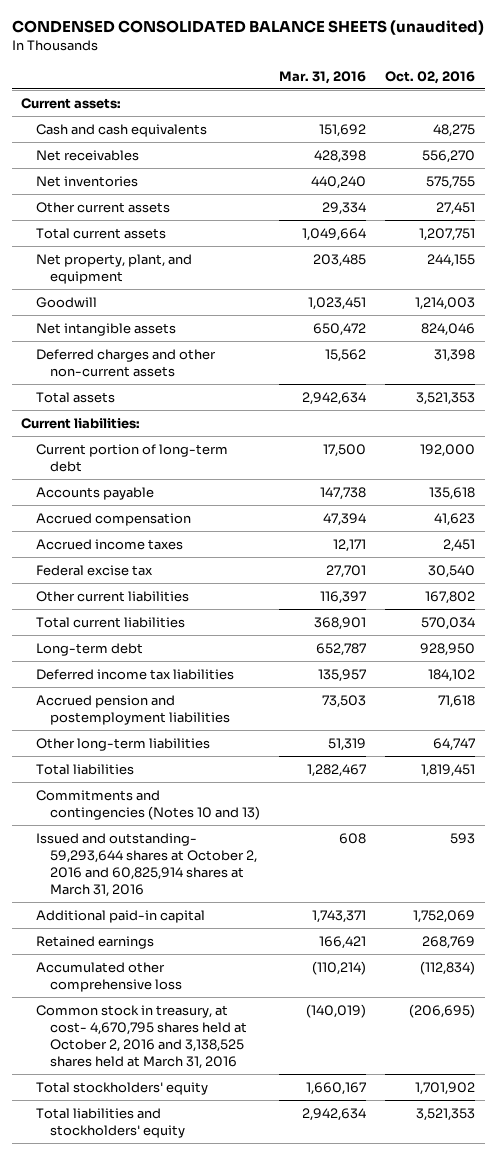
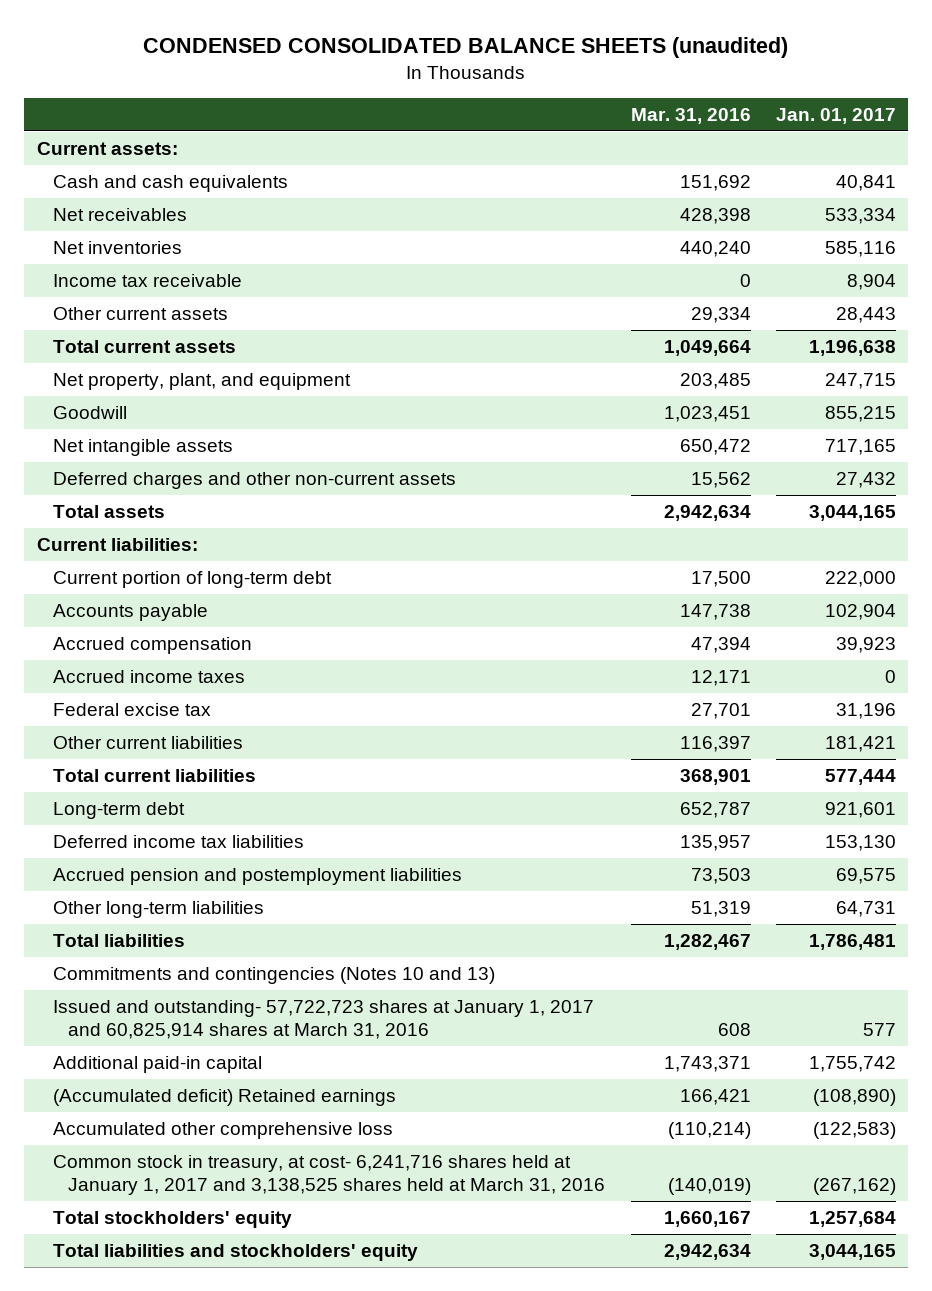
[385,70,476,84] Oct. 02, 2016 -> none
none -> [775,107,896,124] Jan. 01, 2017
none -> [52,273,242,287] Income tax receivable
[35,832,257,897] Issued and outstanding- 59,293,644 shares at October 2, 2016 and 60,825,914 shares at March 31, 2016 -> [52,999,594,1040] Issued and outstanding- 57,722,723 shares at January 1, 2017 and 60,825,914 shares at March 31, 2016
[35,935,154,949] Retained earnings -> [52,1088,396,1106] (Accumulated deficit) Retained earnings
[35,1004,247,1069] Common stock in treasury, at cost- 4,670,795 shares held at October 2, 2016 and 3,138,525 shares held at March 31, 2016 -> [52,1154,606,1196] Common stock in treasury, at cost- 6,241,716 shares held at January 1, 2017 and 3,138,525 shares held at March 31, 2016

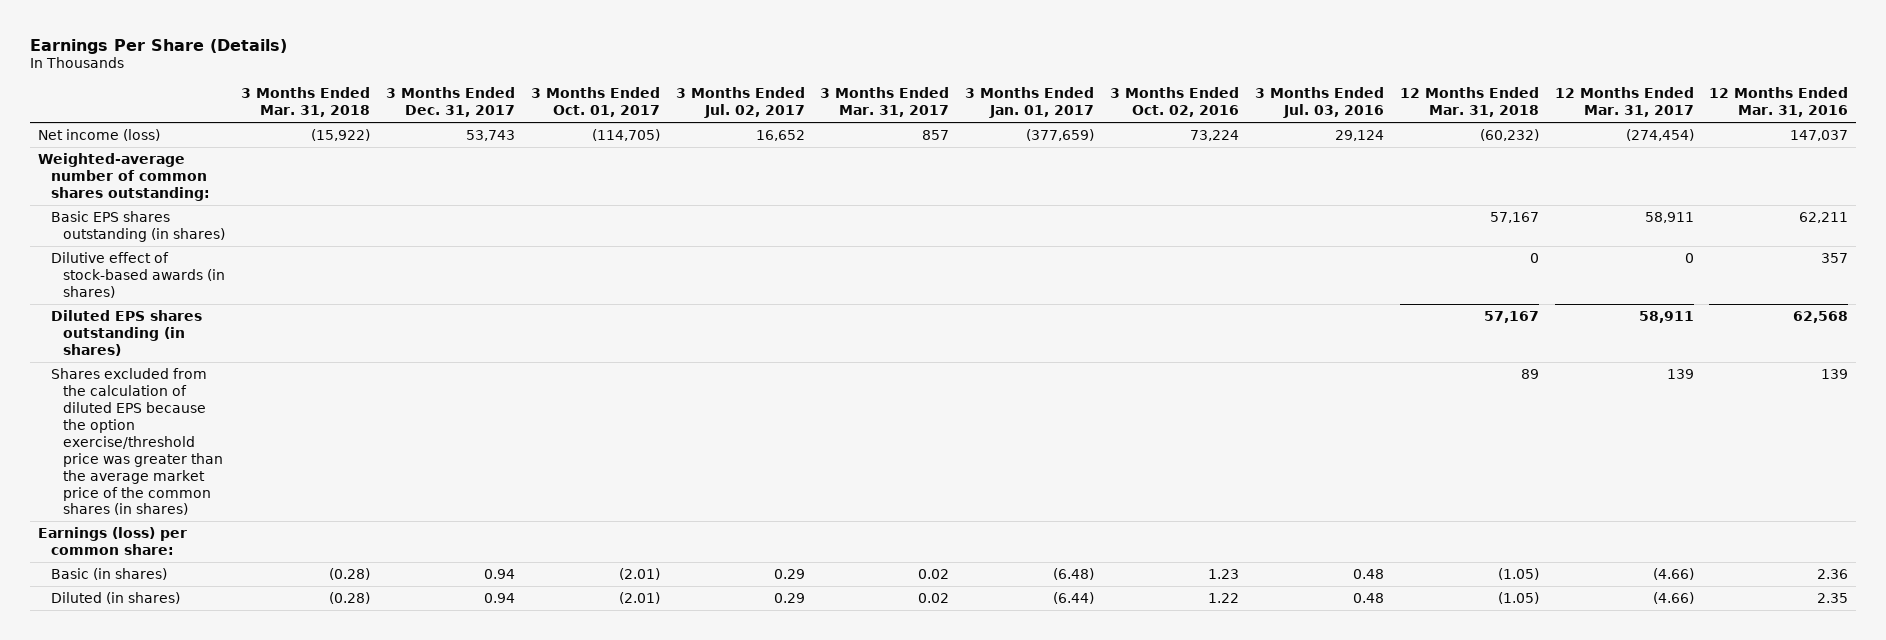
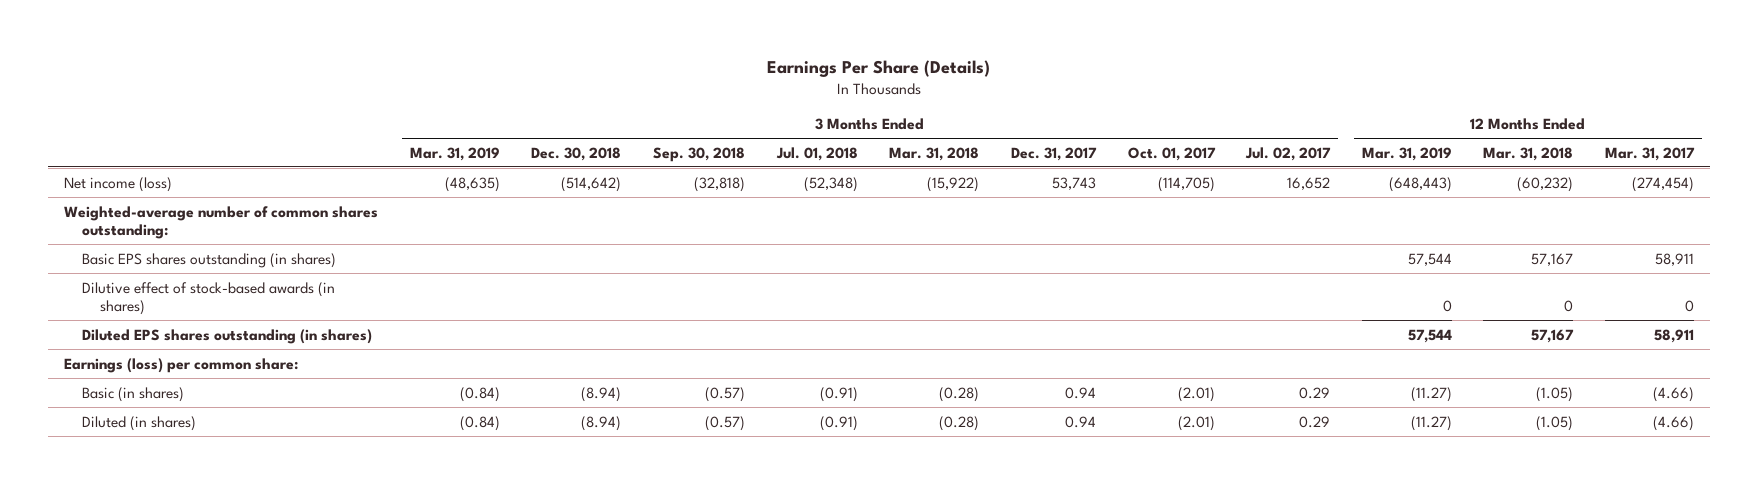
[820,87,950,118] 3 Months Ended Mar. 31, 2017 -> none
[965,87,1095,119] 3 Months Ended Jan. 01, 2017 -> none
[1110,87,1240,118] 3 Months Ended Oct. 02, 2016 -> none
[1254,87,1384,119] 3 Months Ended Jul. 03, 2016 -> none
[1709,87,1849,118] 12 Months Ended Mar. 31, 2016 -> none
none -> [409,146,500,161] Mar. 31, 2019
none -> [531,146,622,161] Dec. 30, 2018
none -> [653,146,746,162] Sep. 30, 2018
none -> [775,146,858,161] Jul. 01, 2018
none -> [1361,146,1452,161] Mar. 31, 2019
[50,367,224,516] Shares excluded from the calculation of diluted EPS because the option exercise/threshold price was greater than the average market price of the common shares (in shares) -> none

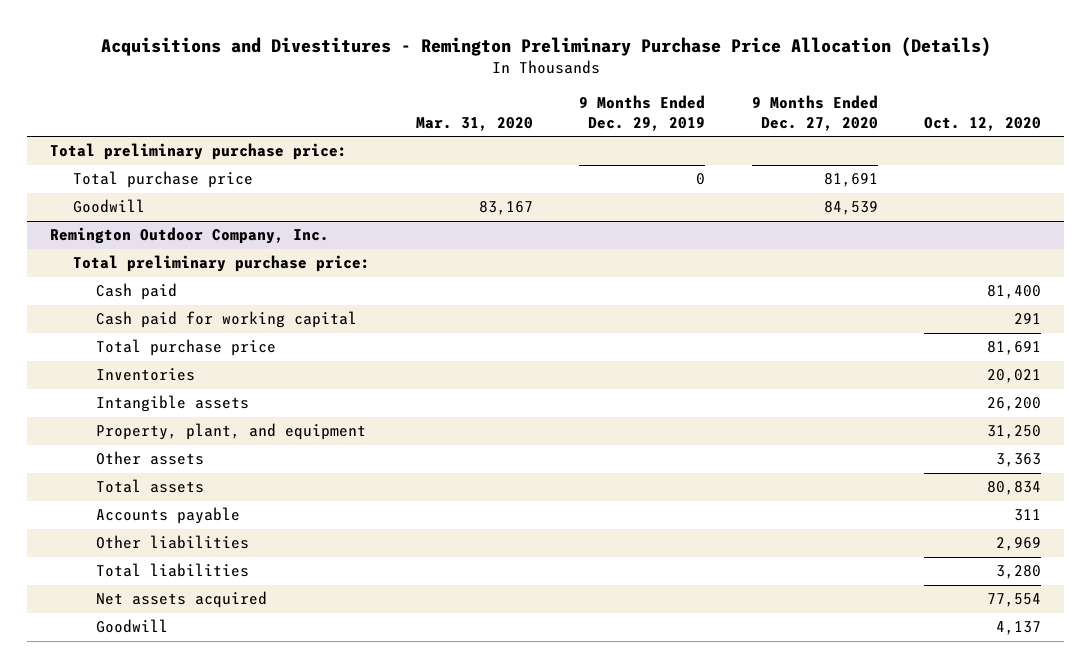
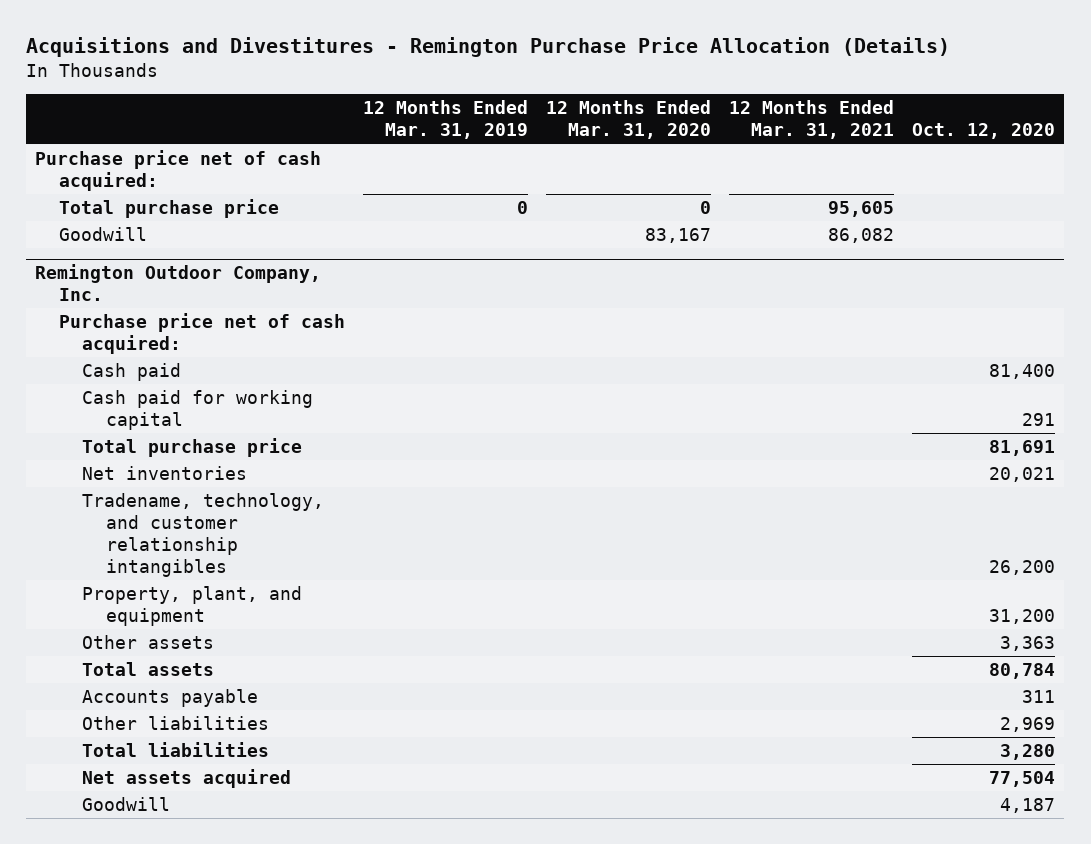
[100,36,991,57] Acquisitions and Divestitures - Remington Preliminary Purchase Price Allocation (Details) -> [26,37,951,58] Acquisitions and Divestitures - Remington Purchase Price Allocation (Details)
[416,116,534,131] Mar. 31, 2020 -> none
[579,95,706,131] 9 Months Ended Dec. 29, 2019 -> none
[751,95,878,131] 9 Months Ended Dec. 27, 2020 -> none
none -> [362,100,528,140] 12 Months Ended Mar. 31, 2019
none -> [546,100,712,140] 12 Months Ended Mar. 31, 2020
none -> [729,100,895,140] 12 Months Ended Mar. 31, 2021
[50,143,348,161] Total preliminary purchase price: -> [35,150,322,192] Purchase price net of cash acquired:
[73,255,371,273] Total preliminary purchase price: -> [58,313,345,355] Purchase price net of cash acquired:
[95,368,195,382] Inventories -> [82,466,248,481] Net inventories
[95,395,249,413] Intangible assets -> [82,493,325,578] Tradename, technology, and customer relationship intangibles
[986,425,1041,440] 31,250 -> [989,609,1056,625] 31,200
[986,481,1041,496] 80,834 -> [989,663,1056,680] 80,784
[986,593,1041,608] 77,554 -> [989,771,1056,788] 77,504
[995,621,1041,636] 4,137 -> [1000,798,1056,814] 4,187

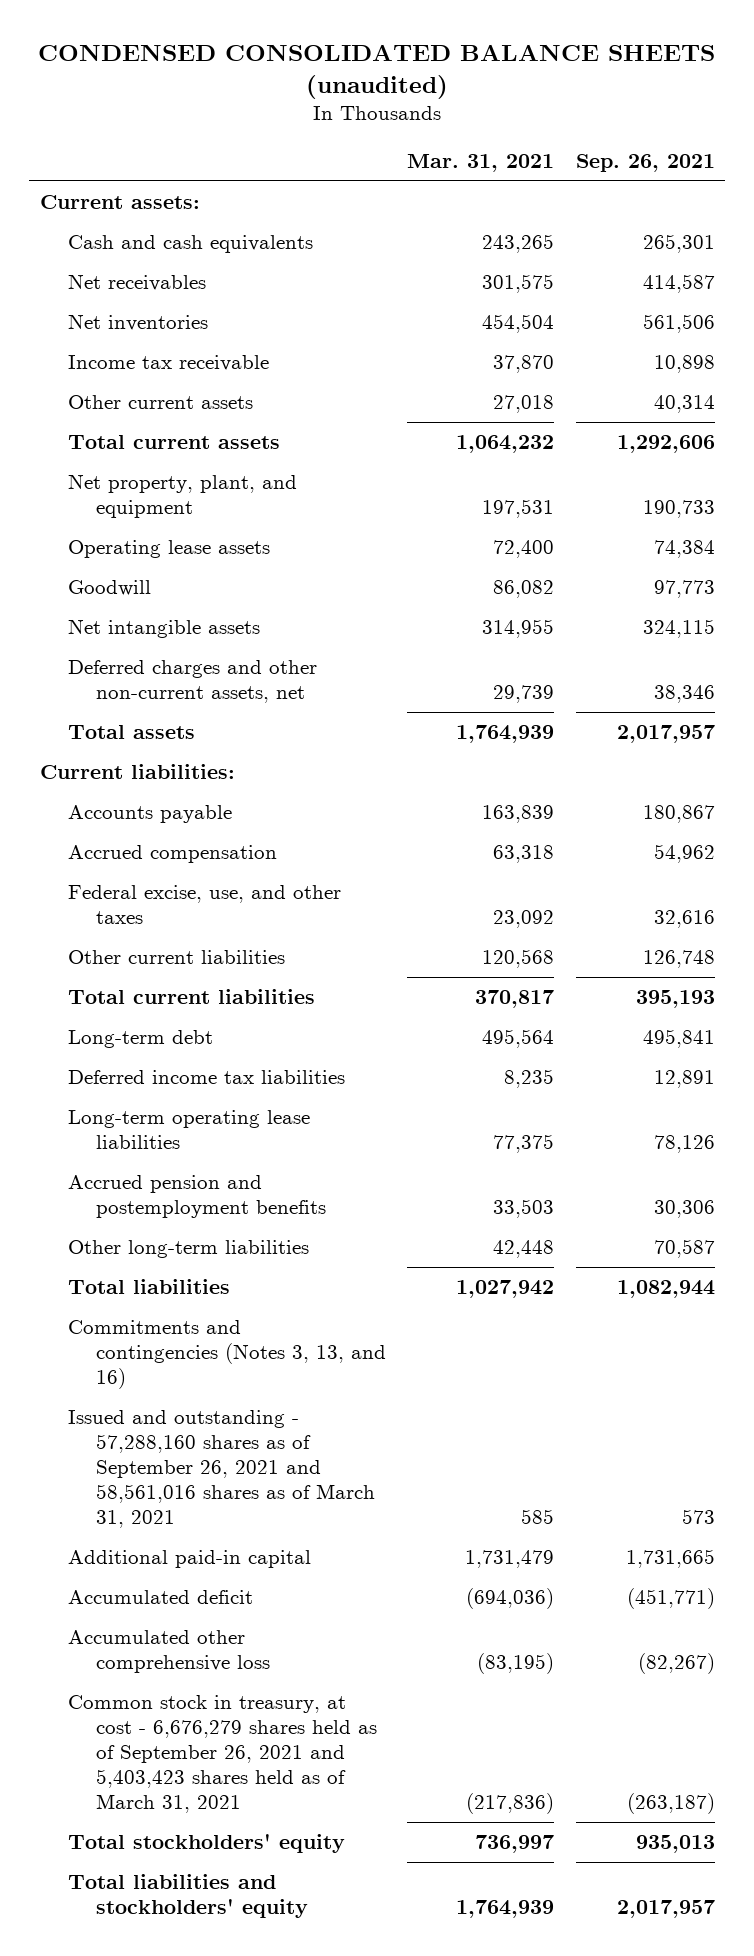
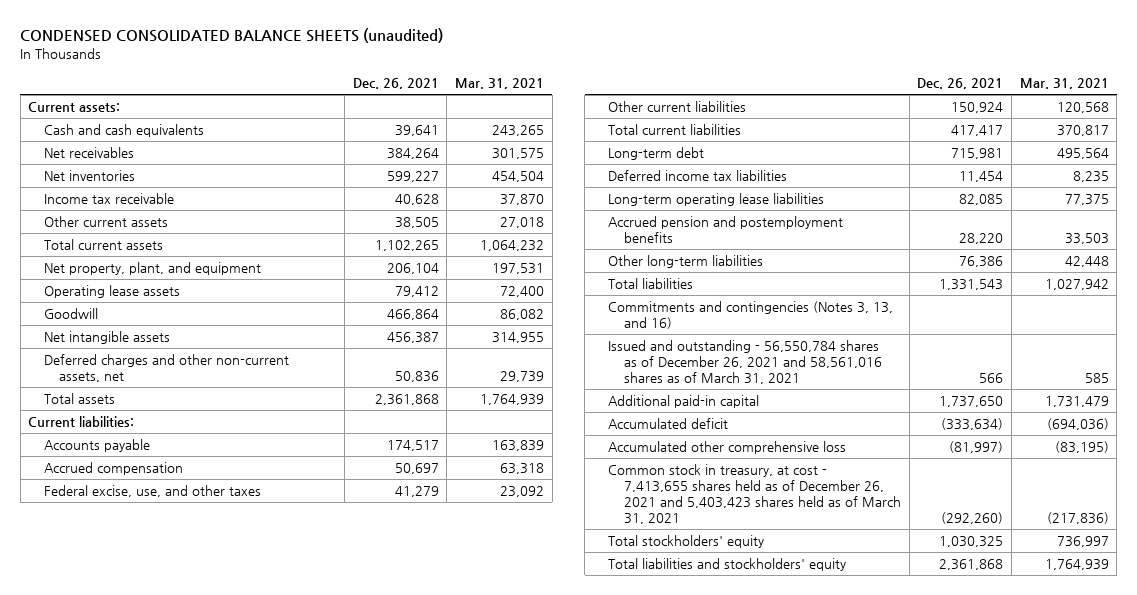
[575,153,715,172] Sep. 26, 2021 -> none
none -> [352,78,439,90] Dec. 26, 2021
[68,1410,376,1529] Issued and outstanding - 57,288,160 shares as of September 26, 2021 and 58,561,016 shares as of March 31, 2021 -> [608,340,882,385] Issued and outstanding - 56,550,784 shares as of December 26, 2021 and 58,561,016 shares as of March 31, 2021
[68,1695,378,1814] Common stock in treasury, at cost - 6,676,279 shares held as of September 26, 2021 and 5,403,423 shares held as of March 31, 2021 -> [608,464,901,525] Common stock in treasury, at cost - 7,413,655 shares held as of December 26, 2021 and 5,403,423 shares held as of March 31, 2021

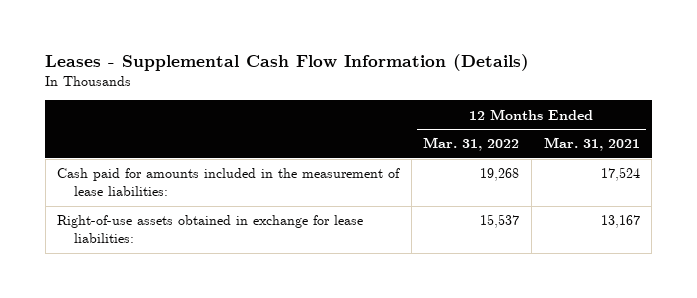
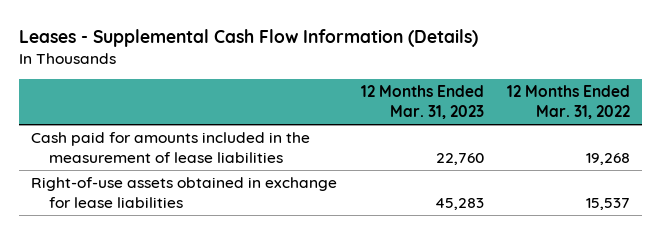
[543,137,640,152] Mar. 31, 2021 -> none
none -> [360,85,484,120] 12 Months Ended Mar. 31, 2023
[57,168,401,197] Cash paid for amounts included in the measurement of lease liabilities: -> [31,131,311,163] Cash paid for amounts included in the measurement of lease liabilities
[57,215,364,244] Right-of-use assets obtained in exchange for lease liabilities: -> [31,176,338,208] Right-of-use assets obtained in exchange for lease liabilities

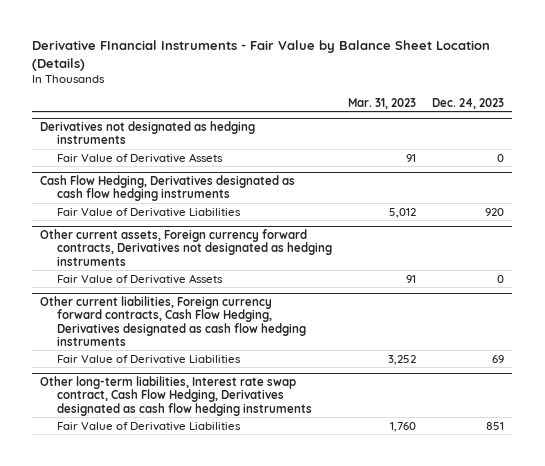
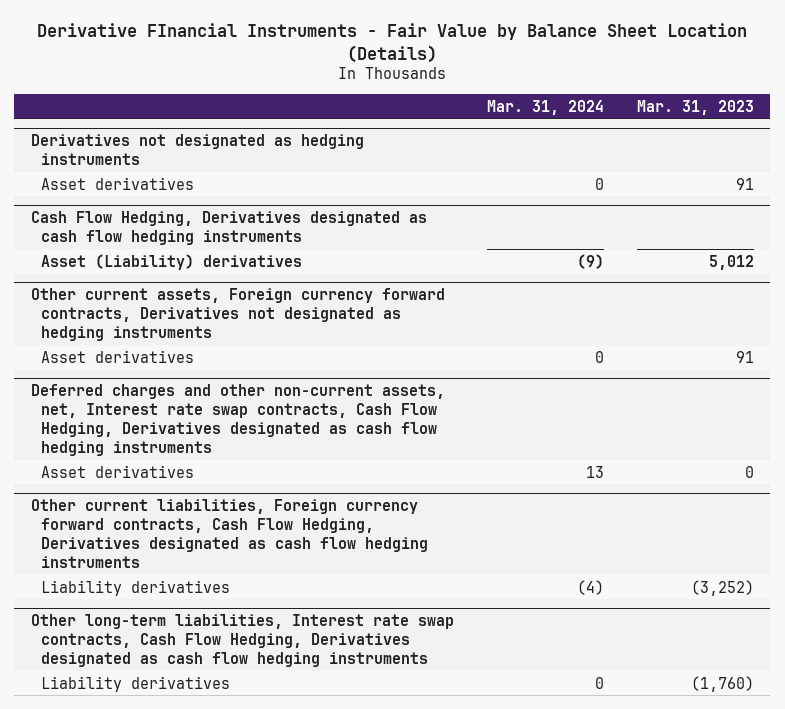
[432,97,505,109] Dec. 24, 2023 -> none
none -> [486,99,604,115] Mar. 31, 2024
[56,152,223,163] Fair Value of Derivative Assets -> [41,176,195,190] Asset derivatives
[56,207,241,217] Fair Value of Derivative Liabilities -> [41,253,303,270] Asset (Liability) derivatives
[56,273,223,284] Fair Value of Derivative Assets -> [41,349,195,363] Asset derivatives
none -> [30,383,445,456] Deferred charges and other non-current assets, net, Interest rate swap contracts, Cash Flow Hedging, Derivatives designated as cash flow hedging instruments
none -> [41,464,195,478] Asset derivatives
[56,354,241,364] Fair Value of Derivative Liabilities -> none
[56,421,241,431] Fair Value of Derivative Liabilities -> none
none -> [41,579,231,596] Liability derivatives
[40,376,312,416] Other long-term liabilities, Interest rate swap contract, Cash Flow Hedging, Derivatives designated as cash flow hedging instruments -> [30,613,454,667] Other long-term liabilities, Interest rate swap contracts, Cash Flow Hedging, Derivatives designated as cash flow hedging instruments
none -> [41,675,231,692] Liability derivatives

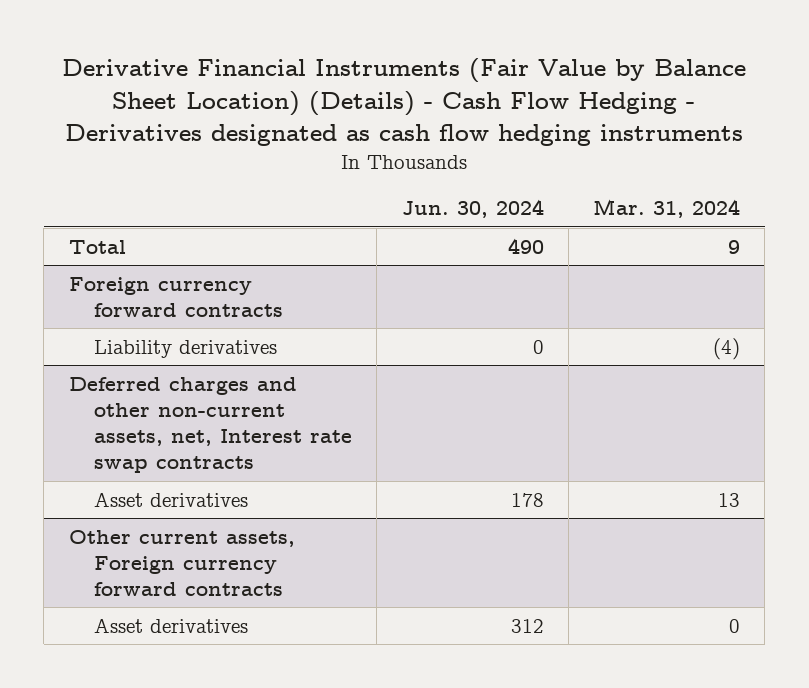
[37,22,748,63] Derivative FInancial Instruments - Fair Value by Balance Sheet Location (Details) -> [62,58,747,146] Derivative Financial Instruments (Fair Value by Balance Sheet Location) (Details) - Cash Flow Hedging - Derivatives designated as cash flow hedging instruments
[636,99,754,115] Mar. 31, 2023 -> none
none -> [401,199,544,219] Jun. 30, 2024
[30,133,364,165] Derivatives not designated as hedging instruments -> none
[41,176,195,190] Asset derivatives -> none
[30,210,427,245] Cash Flow Hedging, Derivatives designated as cash flow hedging instruments -> none
[41,253,303,270] Asset (Liability) derivatives -> none
[30,287,445,341] Other current assets, Foreign currency forward contracts, Derivatives not designated as hedging instruments -> none
[41,349,195,363] Asset derivatives -> none
[30,383,445,456] Deferred charges and other non-current assets, net, Interest rate swap contracts, Cash Flow Hedging, Derivatives designated as cash flow hedging instruments -> none
[41,464,195,478] Asset derivatives -> none
[30,498,429,568] Other current liabilities, Foreign currency forward contracts, Cash Flow Hedging, Derivatives designated as cash flow hedging instruments -> none
none -> [68,239,126,254] Total
none -> [68,276,284,317] Foreign currency forward contracts
[30,613,454,667] Other long-term liabilities, Interest rate swap contracts, Cash Flow Hedging, Derivatives designated as cash flow hedging instruments -> none
[41,675,231,692] Liability derivatives -> none
none -> [68,376,353,474] Deferred charges and other non-current assets, net, Interest rate swap contracts
none -> [94,491,249,507] Asset derivatives
none -> [68,529,295,597] Other current assets, Foreign currency forward contracts
none -> [94,617,249,633] Asset derivatives

